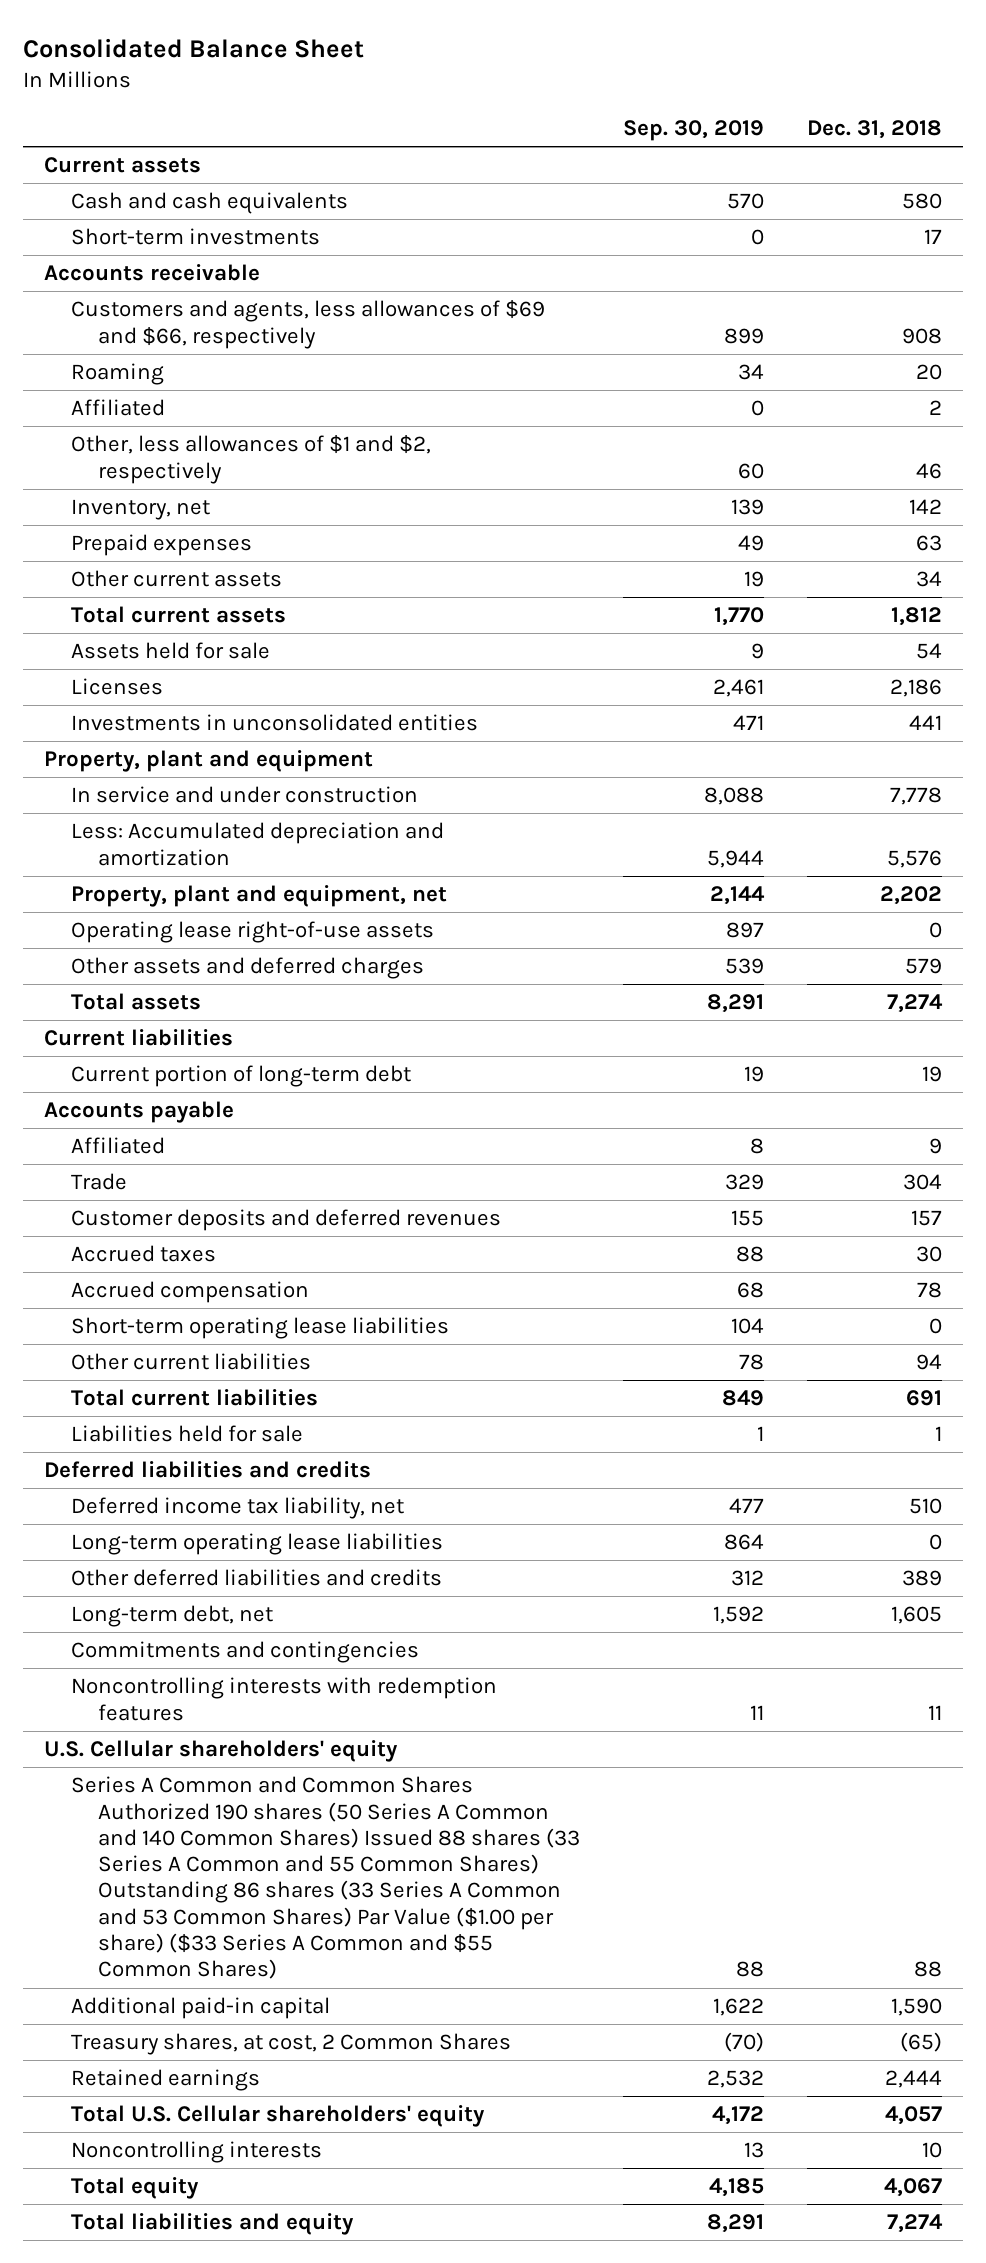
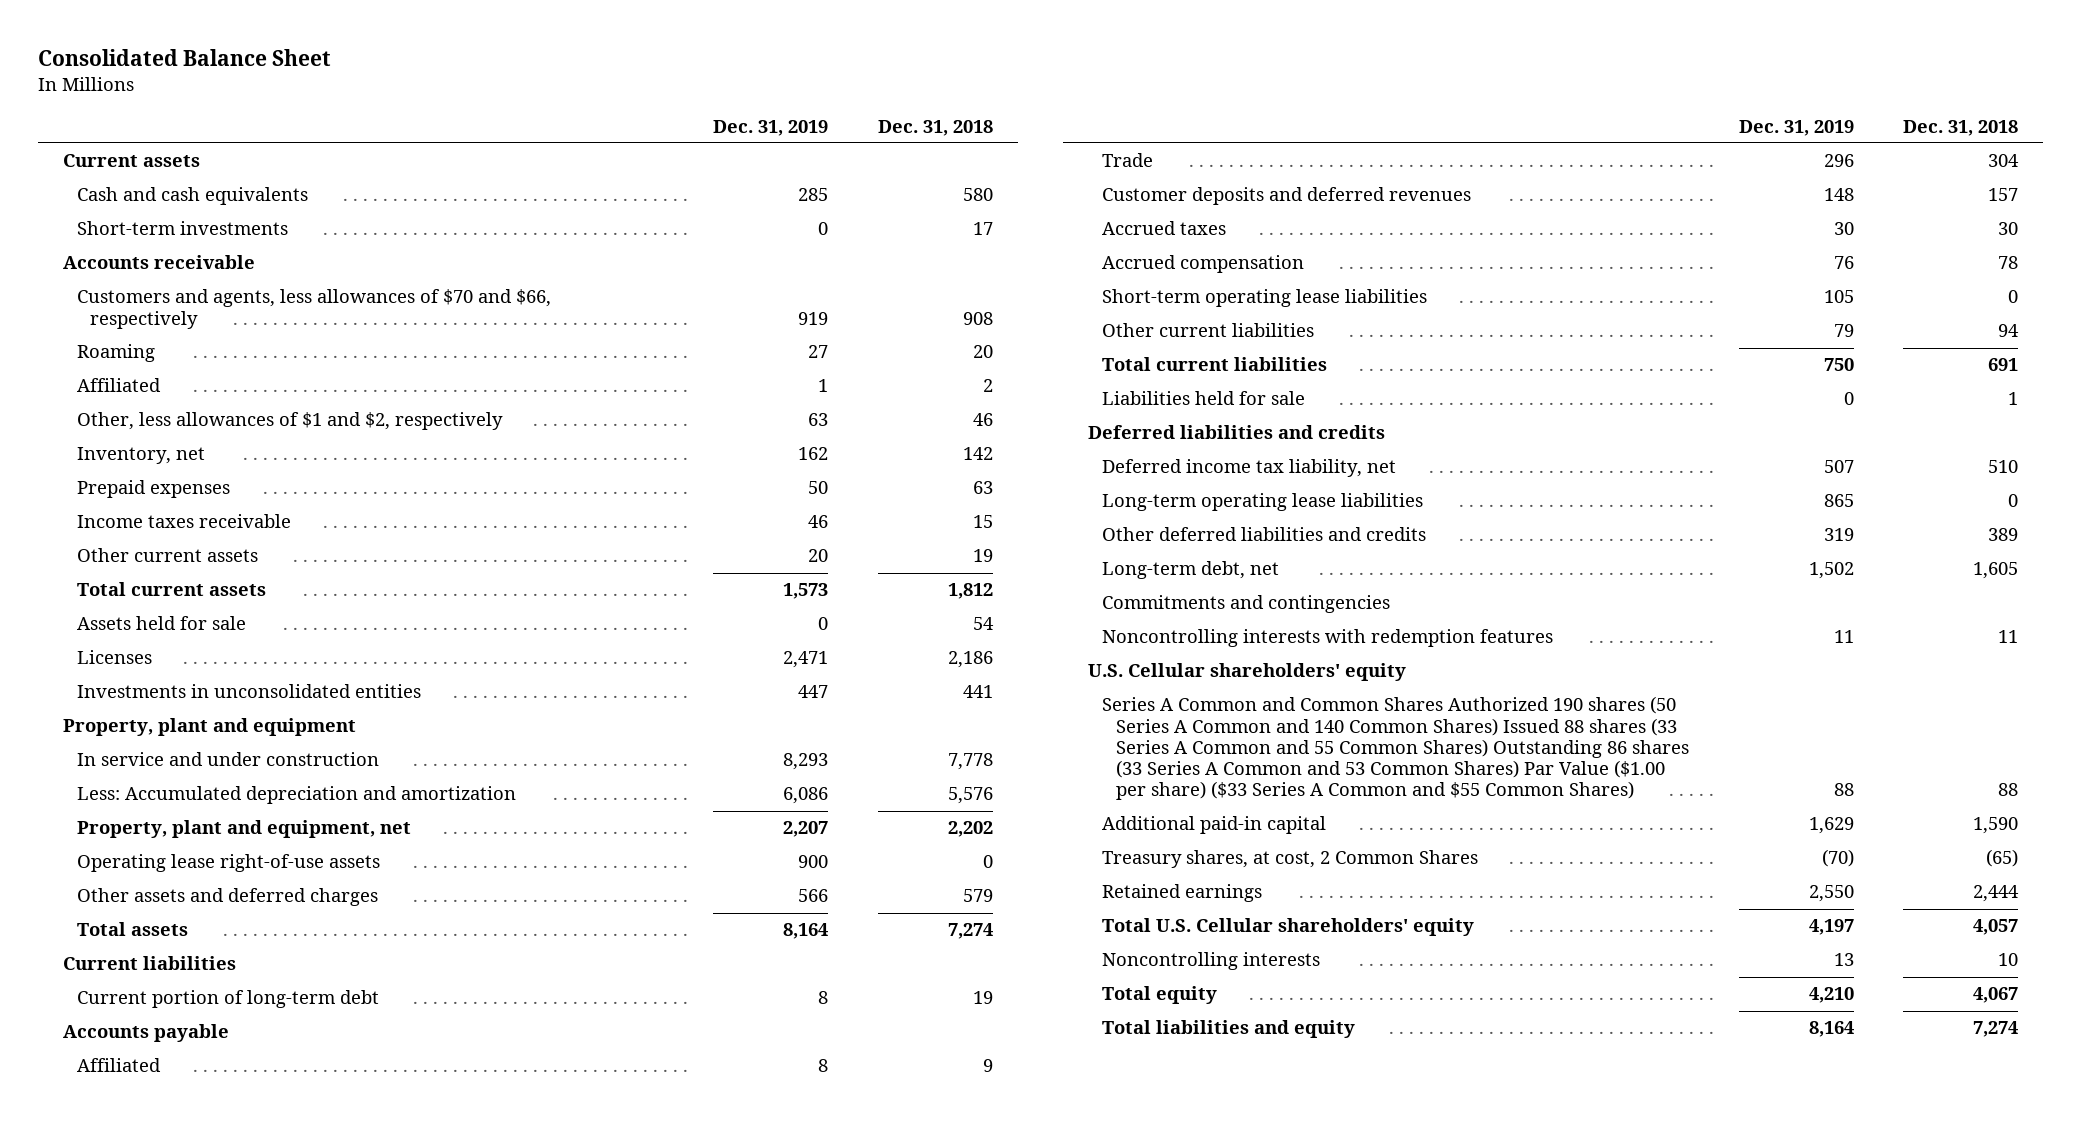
[622,119,764,141] Sep. 30, 2019 -> none
none -> [713,119,829,136] Dec. 31, 2019
[70,300,545,349] Customers and agents, less allowances of $69 and $66, respectively -> [76,289,551,329] Customers and agents, less allowances of $70 and $66, respectively
none -> [76,514,291,529] Income taxes receivable
[915,571,942,588] 34 -> [972,549,993,563] 19

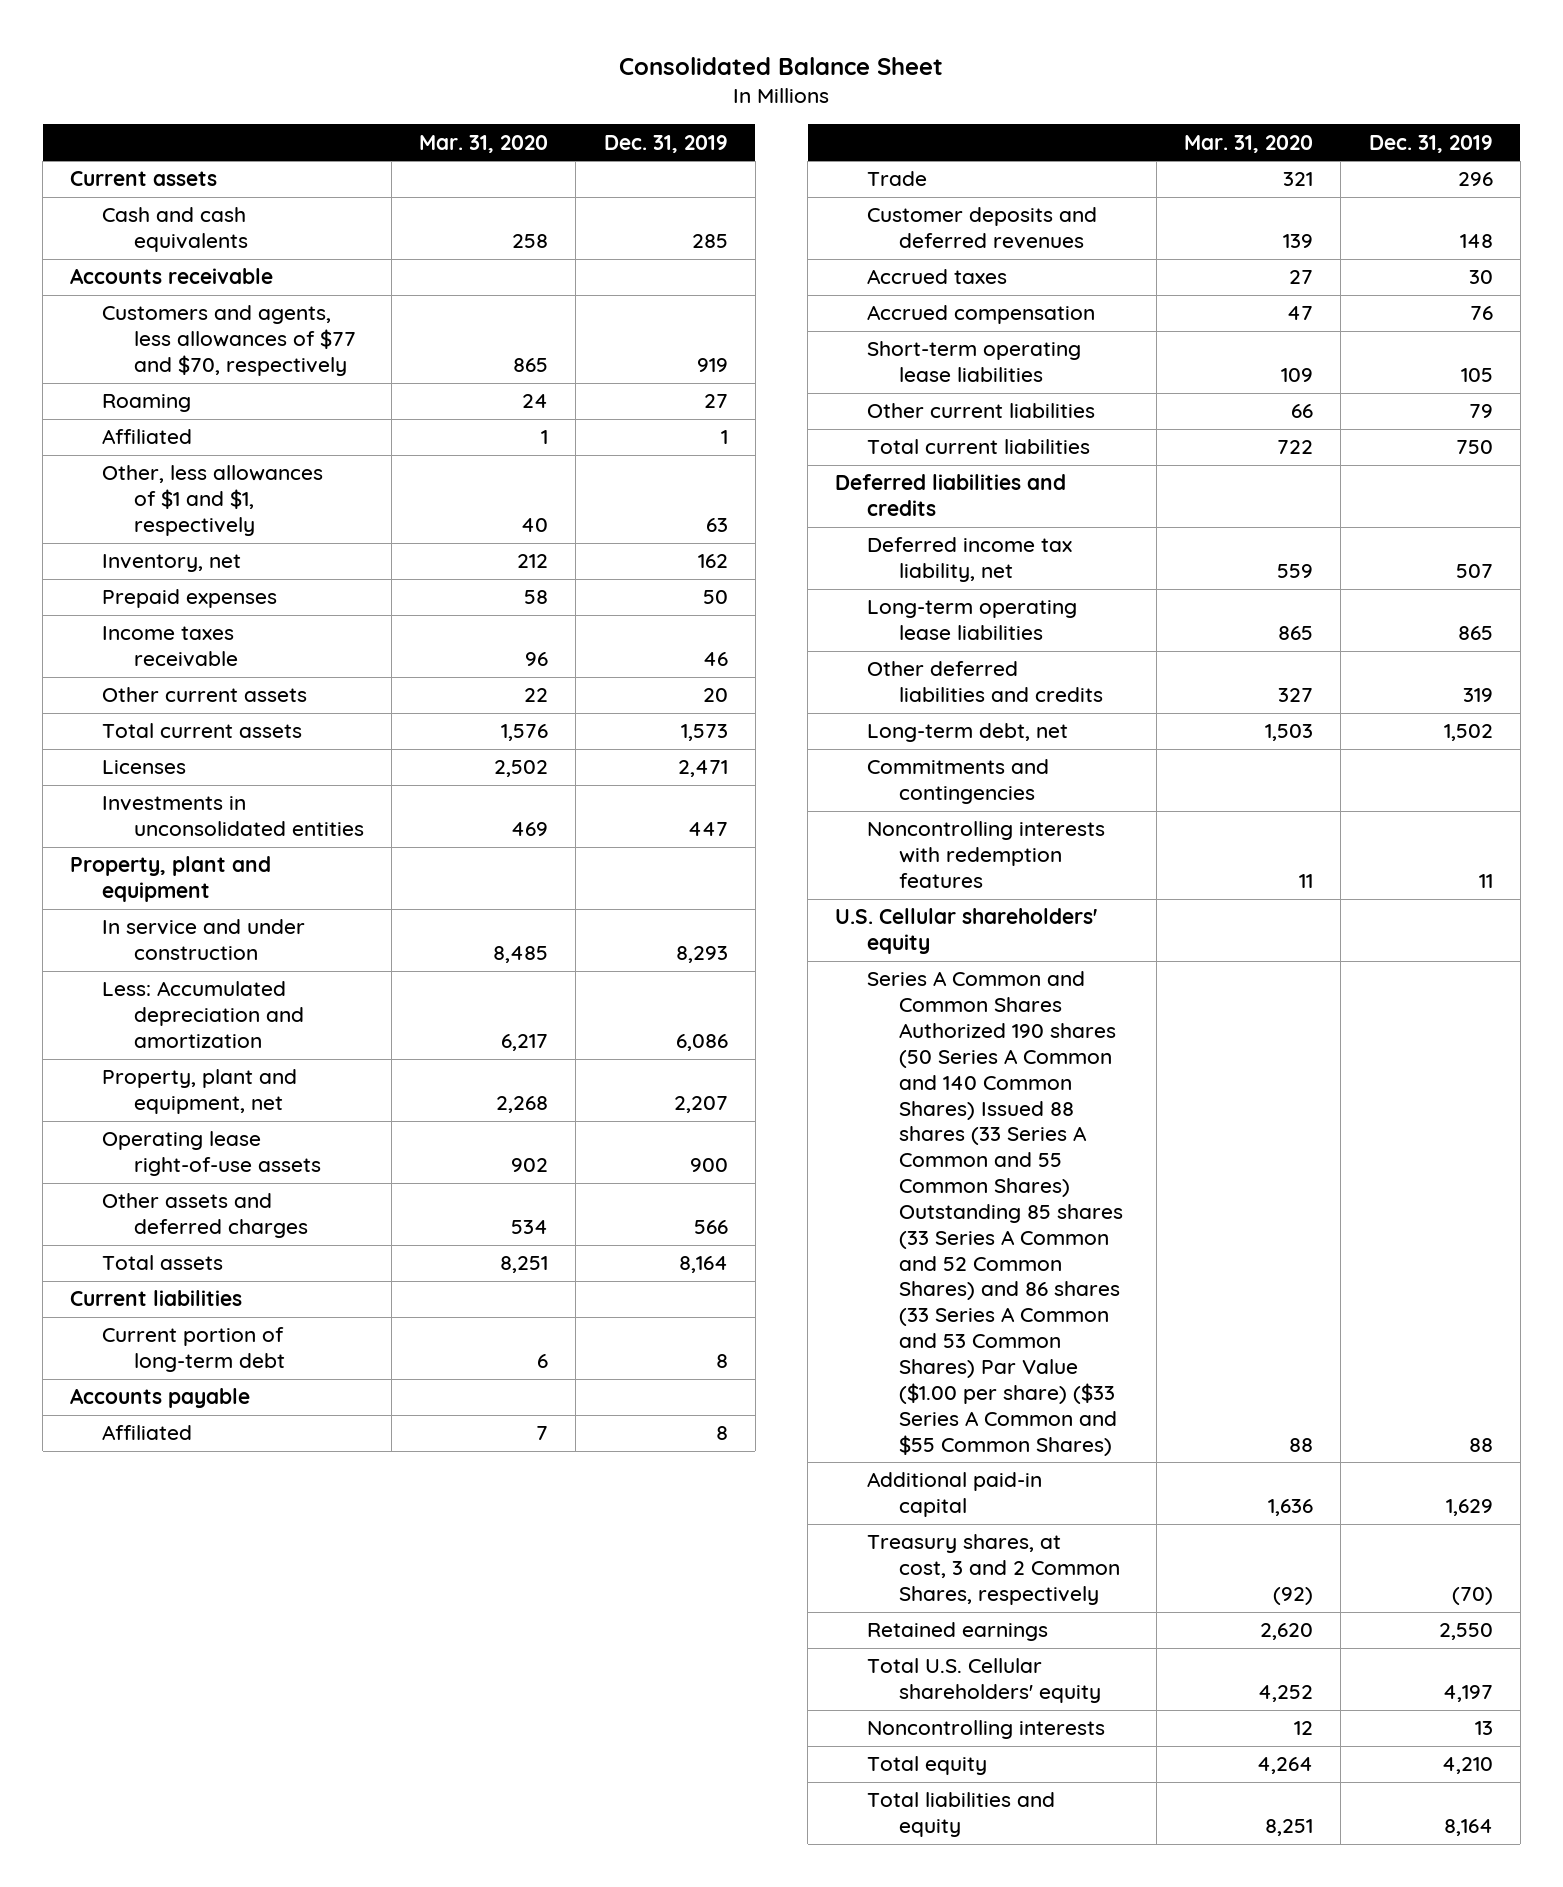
[877,119,993,136] Dec. 31, 2018 -> none
none -> [419,134,549,153] Mar. 31, 2020
[76,221,288,236] Short-term investments -> none
[76,289,551,329] Customers and agents, less allowances of $70 and $66, respectively -> [102,305,356,377] Customers and agents, less allowances of $77 and $70, respectively
[76,412,503,431] Other, less allowances of $1 and $2, respectively -> [102,465,324,537] Other, less allowances of $1 and $1, respectively
[76,616,246,631] Assets held for sale -> none
[1102,391,1306,406] Liabilities held for sale -> none
[1102,696,1689,801] Series A Common and Common Shares Authorized 190 shares (50 Series A Common and 140 Common Shares) Issued 88 shares (33 Series A Common and 55 Common Shares) Outstanding 86 shares (33 Series A Common and 53 Common Shares) Par Value ($1.00 per share) ($33 Series A Common and $55 Common Shares) -> [867,971,1123,1456] Series A Common and Common Shares Authorized 190 shares (50 Series A Common and 140 Common Shares) Issued 88 shares (33 Series A Common and 55 Common Shares) Outstanding 85 shares (33 Series A Common and 52 Common Shares) and 86 shares (33 Series A Common and 53 Common Shares) Par Value ($1.00 per share) ($33 Series A Common and $55 Common Shares)
[1102,850,1479,869] Treasury shares, at cost, 2 Common Shares -> [867,1534,1120,1606] Treasury shares, at cost, 3 and 2 Common Shares, respectively

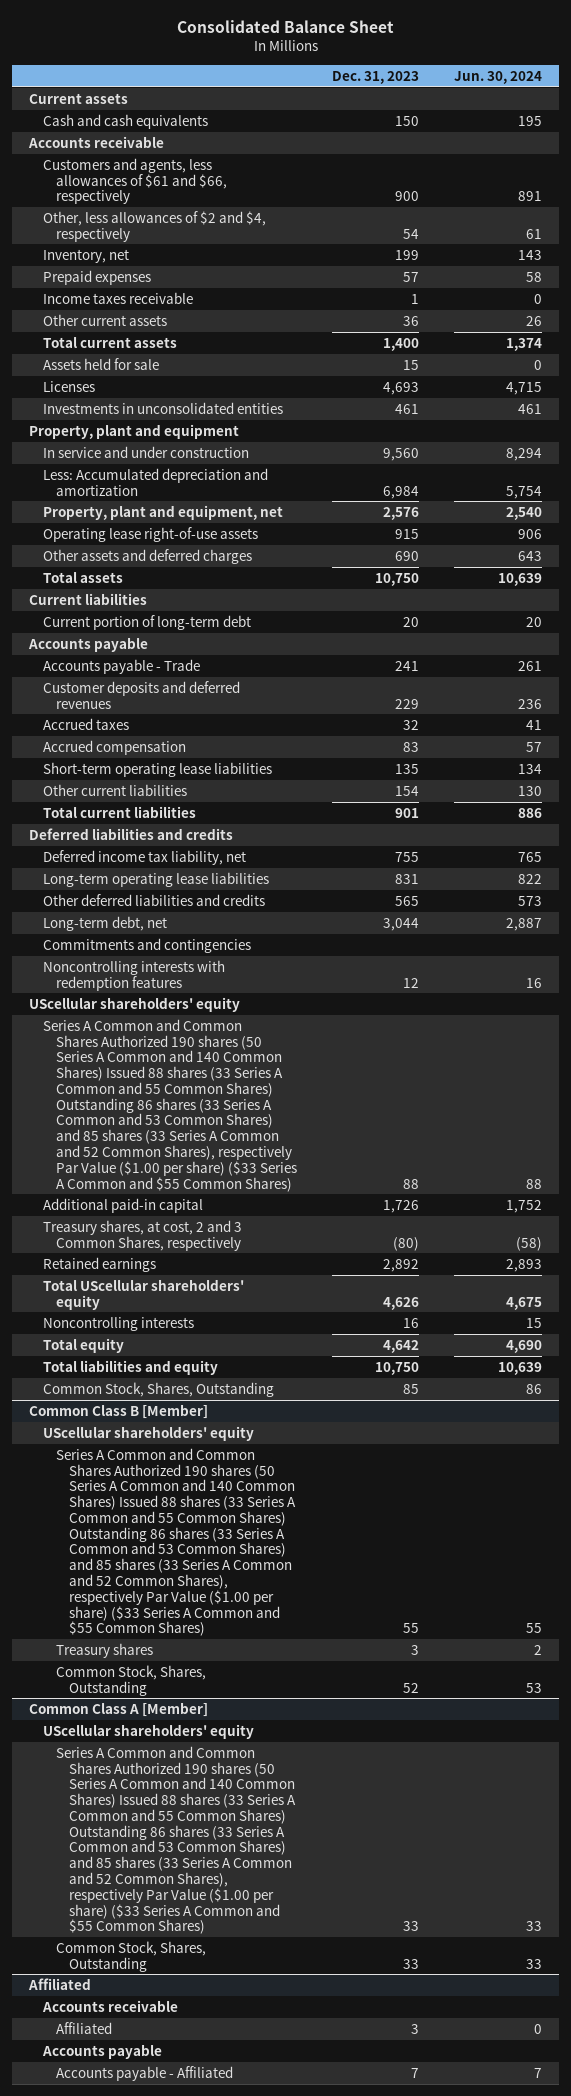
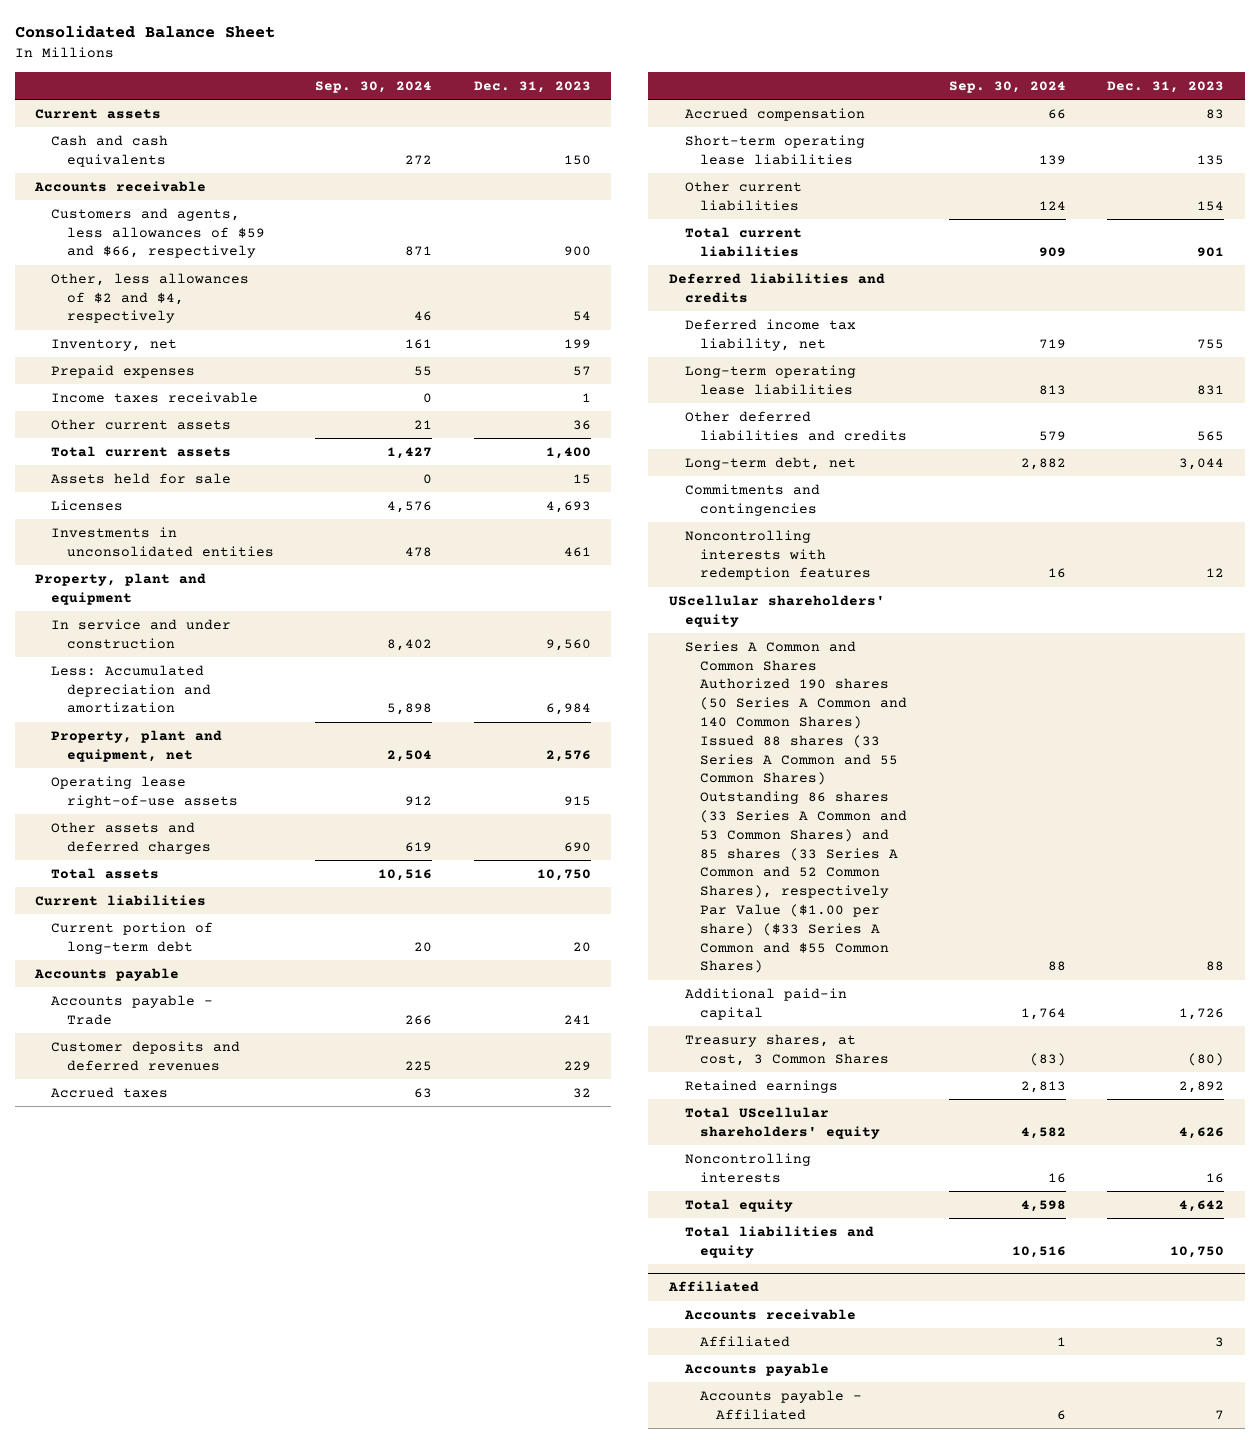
[453,70,542,84] Jun. 30, 2024 -> none
none -> [315,80,433,93] Sep. 30, 2024
[42,157,227,205] Customers and agents, less allowances of $61 and $66, respectively -> [51,207,265,259] Customers and agents, less allowances of $59 and $66, respectively
[42,1219,242,1251] Treasury shares, at cost, 2 and 3 Common Shares, respectively -> [684,1033,890,1066] Treasury shares, at cost, 3 Common Shares
[42,1381,274,1397] Common Stock, Shares, Outstanding -> none
[29,1403,209,1419] Common Class B [Member] -> none
[42,1425,254,1441] UScellular shareholders' equity -> none
[55,1447,297,1637] Series A Common and Common Shares Authorized 190 shares (50 Series A Common and 140 Common Shares) Issued 88 shares (33 Series A Common and 55 Common Shares) Outstanding 86 shares (33 Series A Common and 53 Common Shares) and 85 shares (33 Series A Common and 52 Common Shares), respectively Par Value ($1.00 per share) ($33 Series A Common and $55 Common Shares) -> none
[55,1642,153,1658] Treasury shares -> none
[55,1664,206,1696] Common Stock, Shares, Outstanding -> none
[29,1701,209,1717] Common Class A [Member] -> none
[42,1723,254,1739] UScellular shareholders' equity -> none
[55,1745,297,1935] Series A Common and Common Shares Authorized 190 shares (50 Series A Common and 140 Common Shares) Issued 88 shares (33 Series A Common and 55 Common Shares) Outstanding 86 shares (33 Series A Common and 53 Common Shares) and 85 shares (33 Series A Common and 52 Common Shares), respectively Par Value ($1.00 per share) ($33 Series A Common and $55 Common Shares) -> none
[55,1940,206,1972] Common Stock, Shares, Outstanding -> none

